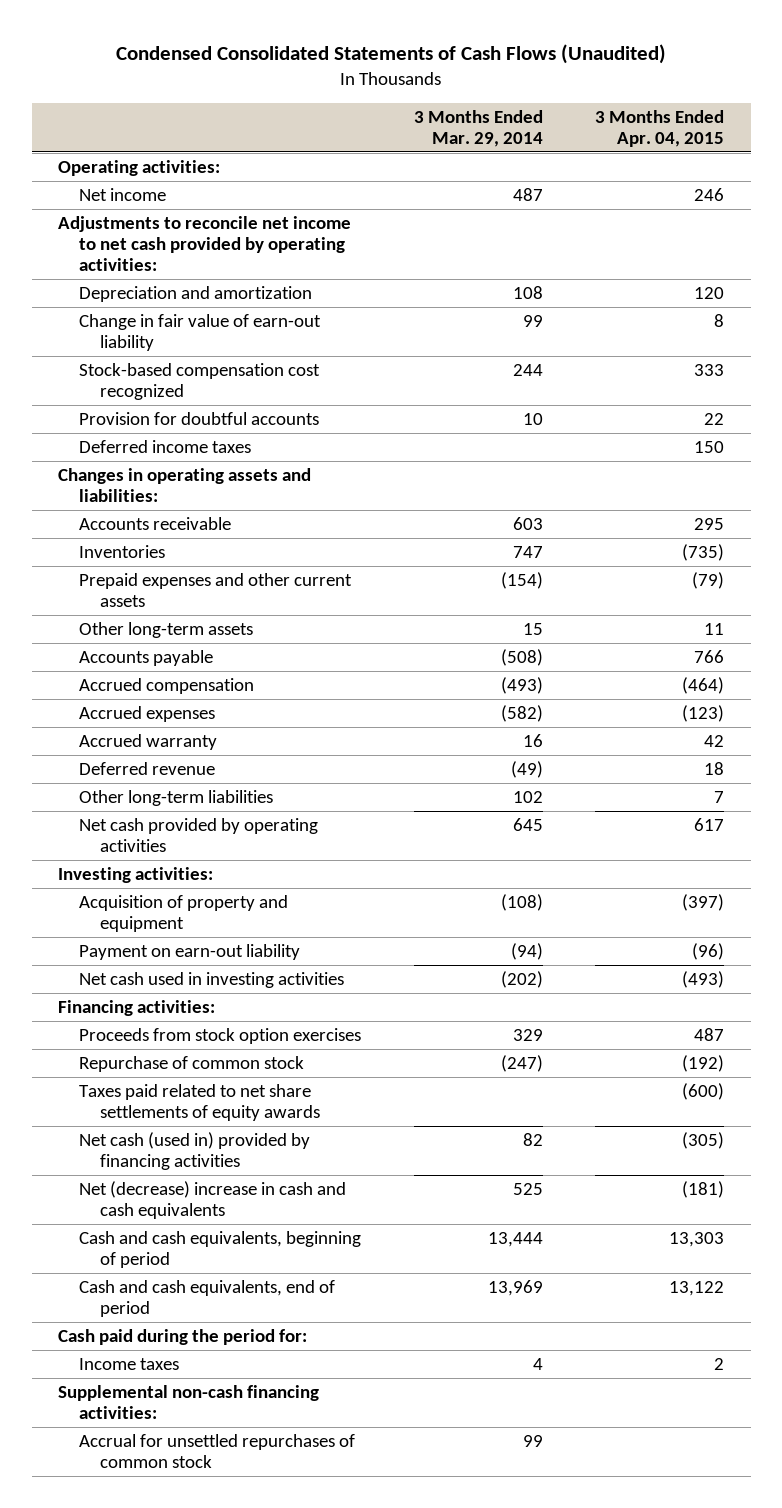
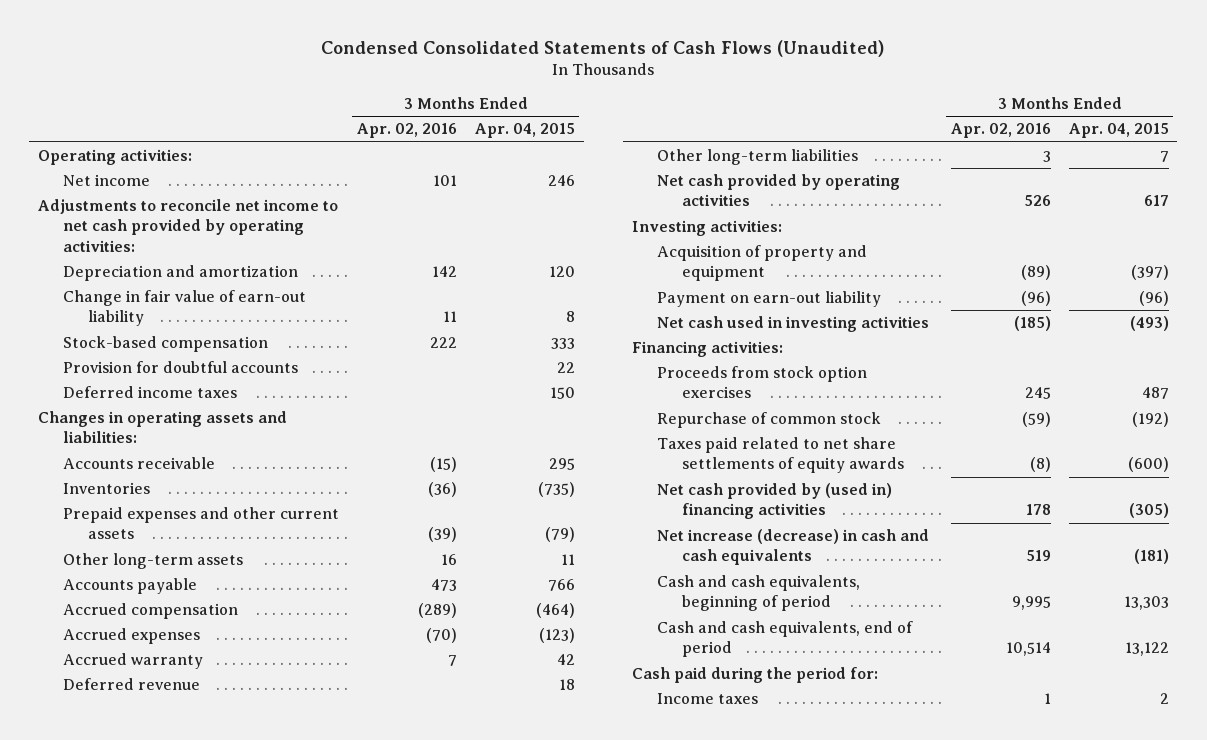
[413,109,543,148] 3 Months Ended Mar. 29, 2014 -> none
none -> [356,123,457,139] Apr. 02, 2016
[79,362,321,400] Stock-based compensation cost recognized -> [63,336,269,353] Stock-based compensation
[79,1131,311,1170] Net cash (used in) provided by financing activities -> [657,483,893,520] Net cash provided by (used in) financing activities
[79,1180,347,1219] Net (decrease) increase in cash and cash equivalents -> [657,529,930,566] Net increase (decrease) in cash and cash equivalents
[58,1384,320,1419] Supplemental non-cash financing activities: -> none
[79,1433,356,1468] Accrual for unsettled repurchases of common stock -> none

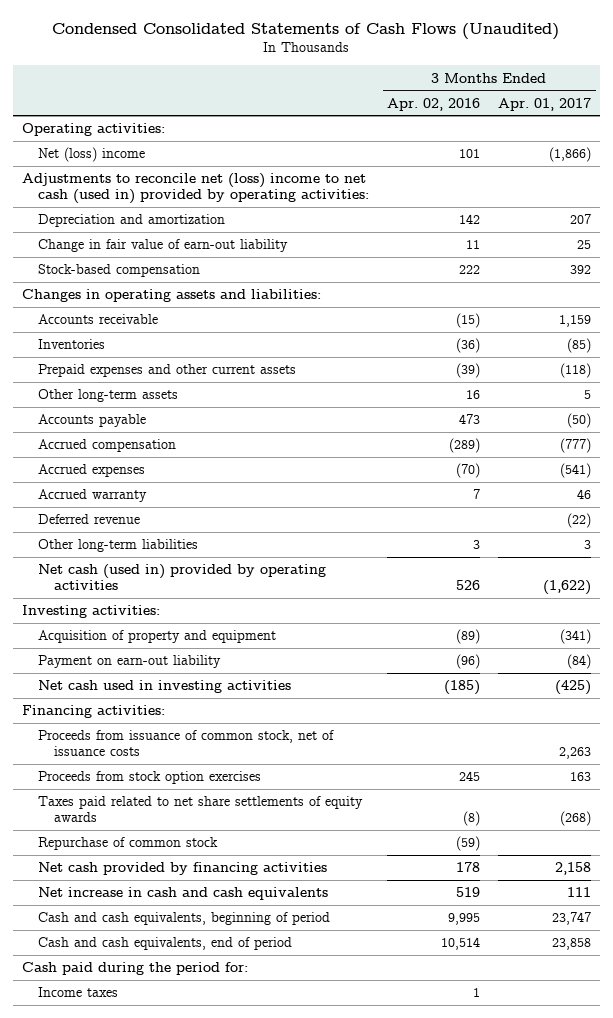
[474,123,575,139] Apr. 04, 2015 -> none
none -> [498,97,592,111] Apr. 01, 2017
[63,174,151,187] Net income -> [37,147,145,163] Net (loss) income
[37,199,338,252] Adjustments to reconcile net income to net cash provided by operating activities: -> [21,173,369,205] Adjustments to reconcile net (loss) income to net cash (used in) provided by operating activities:
[63,361,299,374] Provision for doubtful accounts -> none
[63,386,238,399] Deferred income taxes -> none
[657,174,901,207] Net cash provided by operating activities -> [37,564,326,591] Net cash (used in) provided by operating activities
none -> [37,730,334,757] Proceeds from issuance of common stock, net of issuance costs
[657,412,882,429] Repurchase of common stock -> [37,837,218,851] Repurchase of common stock
[657,483,893,520] Net cash provided by (used in) financing activities -> [37,862,327,876] Net cash provided by financing activities
[657,529,930,566] Net increase (decrease) in cash and cash equivalents -> [37,887,328,901] Net increase in cash and cash equivalents

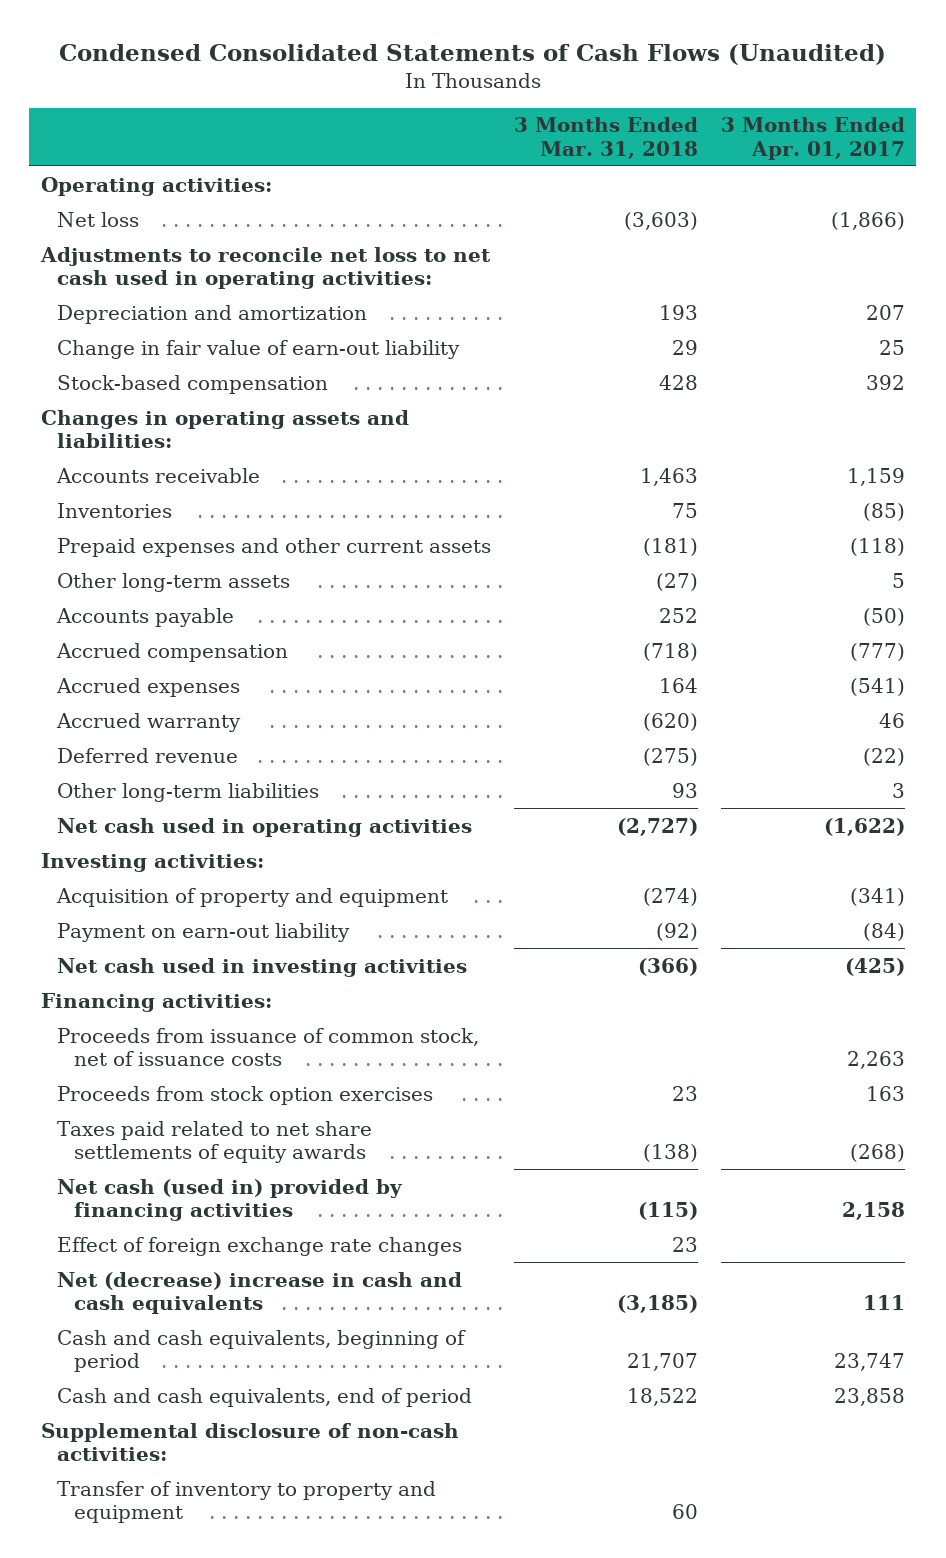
[387,97,481,111] Apr. 02, 2016 -> none
none -> [514,117,699,159] 3 Months Ended Mar. 31, 2018
[37,147,145,163] Net (loss) income -> [57,211,140,227] Net loss
[21,173,369,205] Adjustments to reconcile net (loss) income to net cash (used in) provided by operating activities: -> [39,246,491,289] Adjustments to reconcile net loss to net cash used in operating activities:
[37,564,326,591] Net cash (used in) provided by operating activities -> [57,817,473,837] Net cash used in operating activities
[37,837,218,851] Repurchase of common stock -> none
[37,862,327,876] Net cash provided by financing activities -> [57,1178,404,1221] Net cash (used in) provided by financing activities
none -> [57,1236,463,1256] Effect of foreign exchange rate changes
[37,887,328,901] Net increase in cash and cash equivalents -> [57,1271,463,1314] Net (decrease) increase in cash and cash equivalents
[21,962,248,976] Cash paid during the period for: -> none
[37,987,118,998] Income taxes -> none
none -> [40,1422,459,1461] Supplemental disclosure of non-cash activities:
none -> [57,1480,437,1523] Transfer of inventory to property and equipment

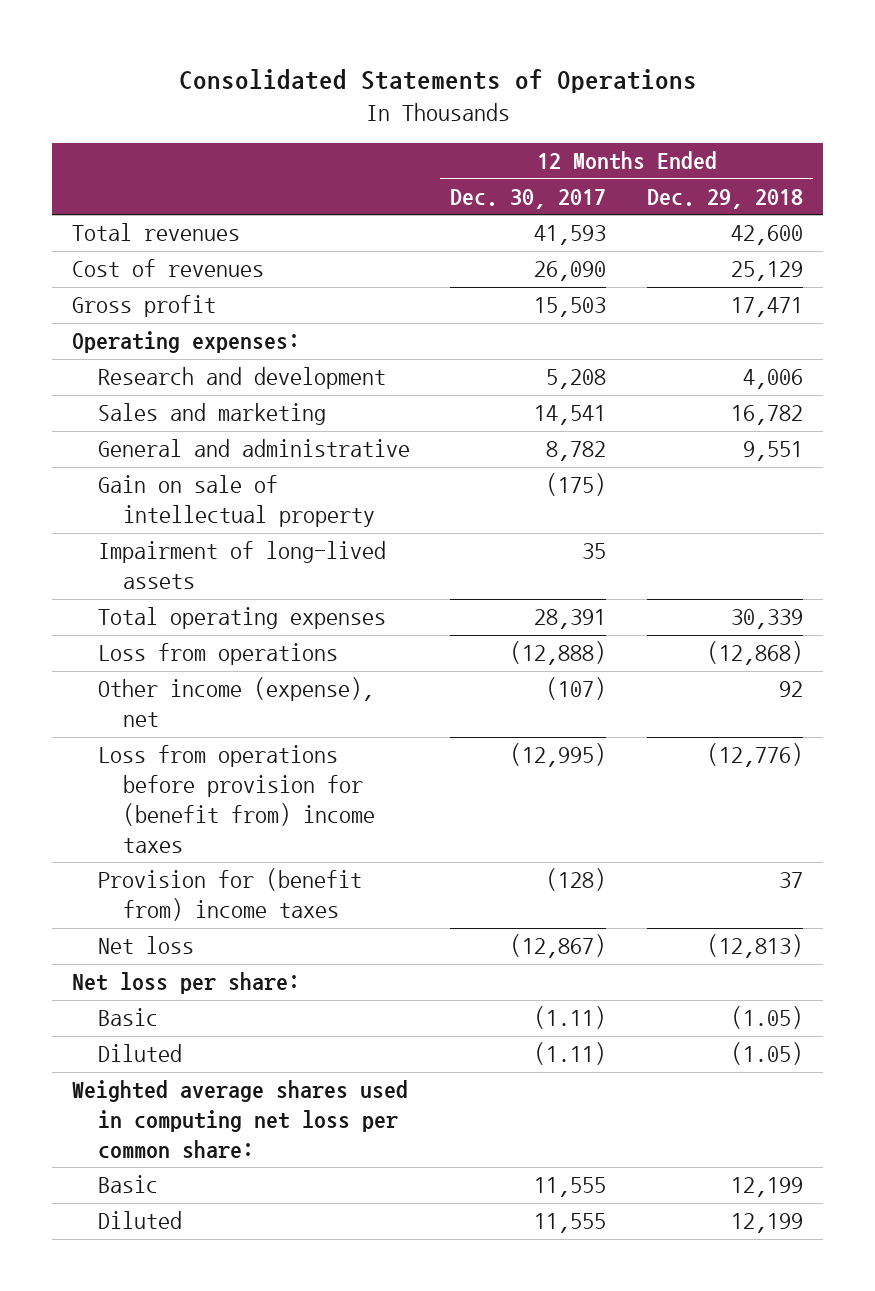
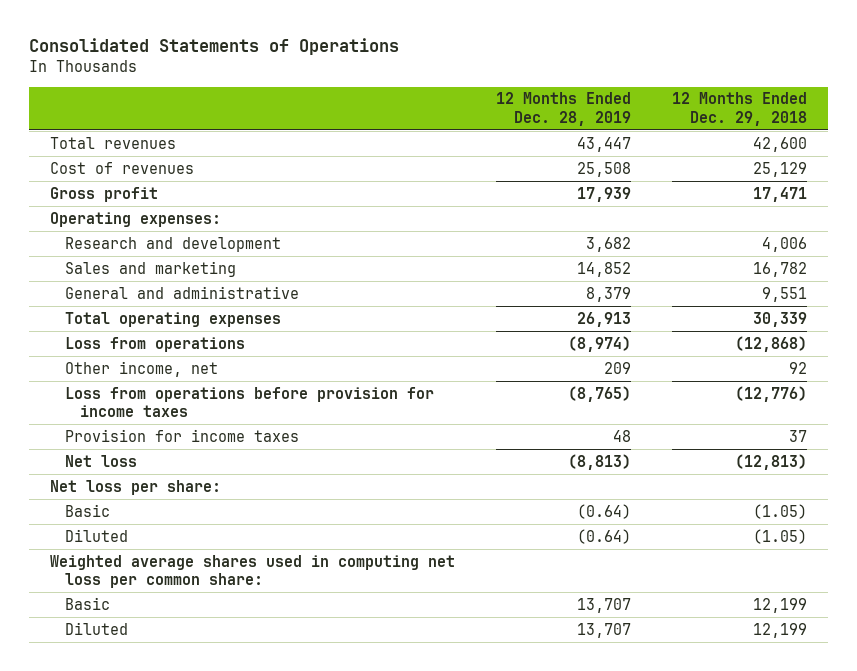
[450,189,607,210] Dec. 30, 2017 -> none
none -> [496,92,632,126] 12 Months Ended Dec. 28, 2019
[97,475,376,528] Gain on sale of intellectual property -> none
[97,541,386,590] Impairment of long-lived assets -> none
[97,677,374,728] Other income (expense), net -> [64,360,218,377] Other income, net
[97,745,376,853] Loss from operations before provision for (benefit from) income taxes -> [64,386,434,418] Loss from operations before provision for income taxes
[97,868,362,922] Provision for (benefit from) income taxes -> [64,428,299,442] Provision for income taxes

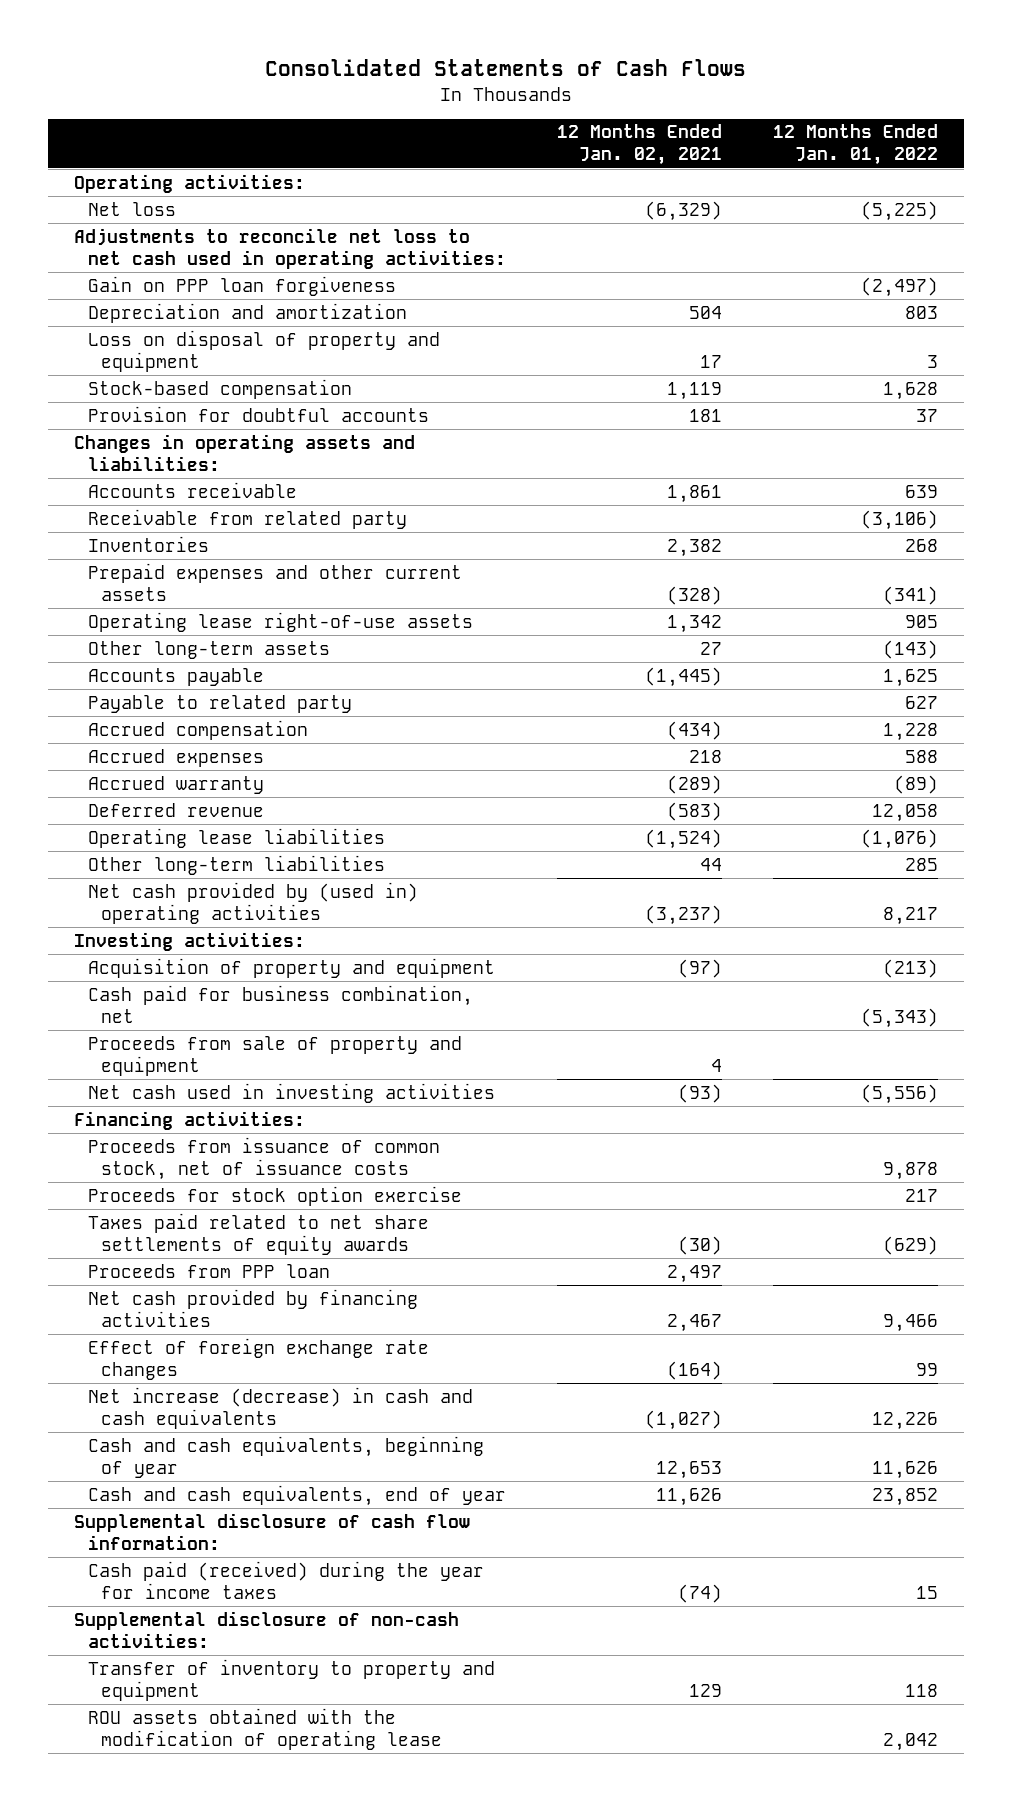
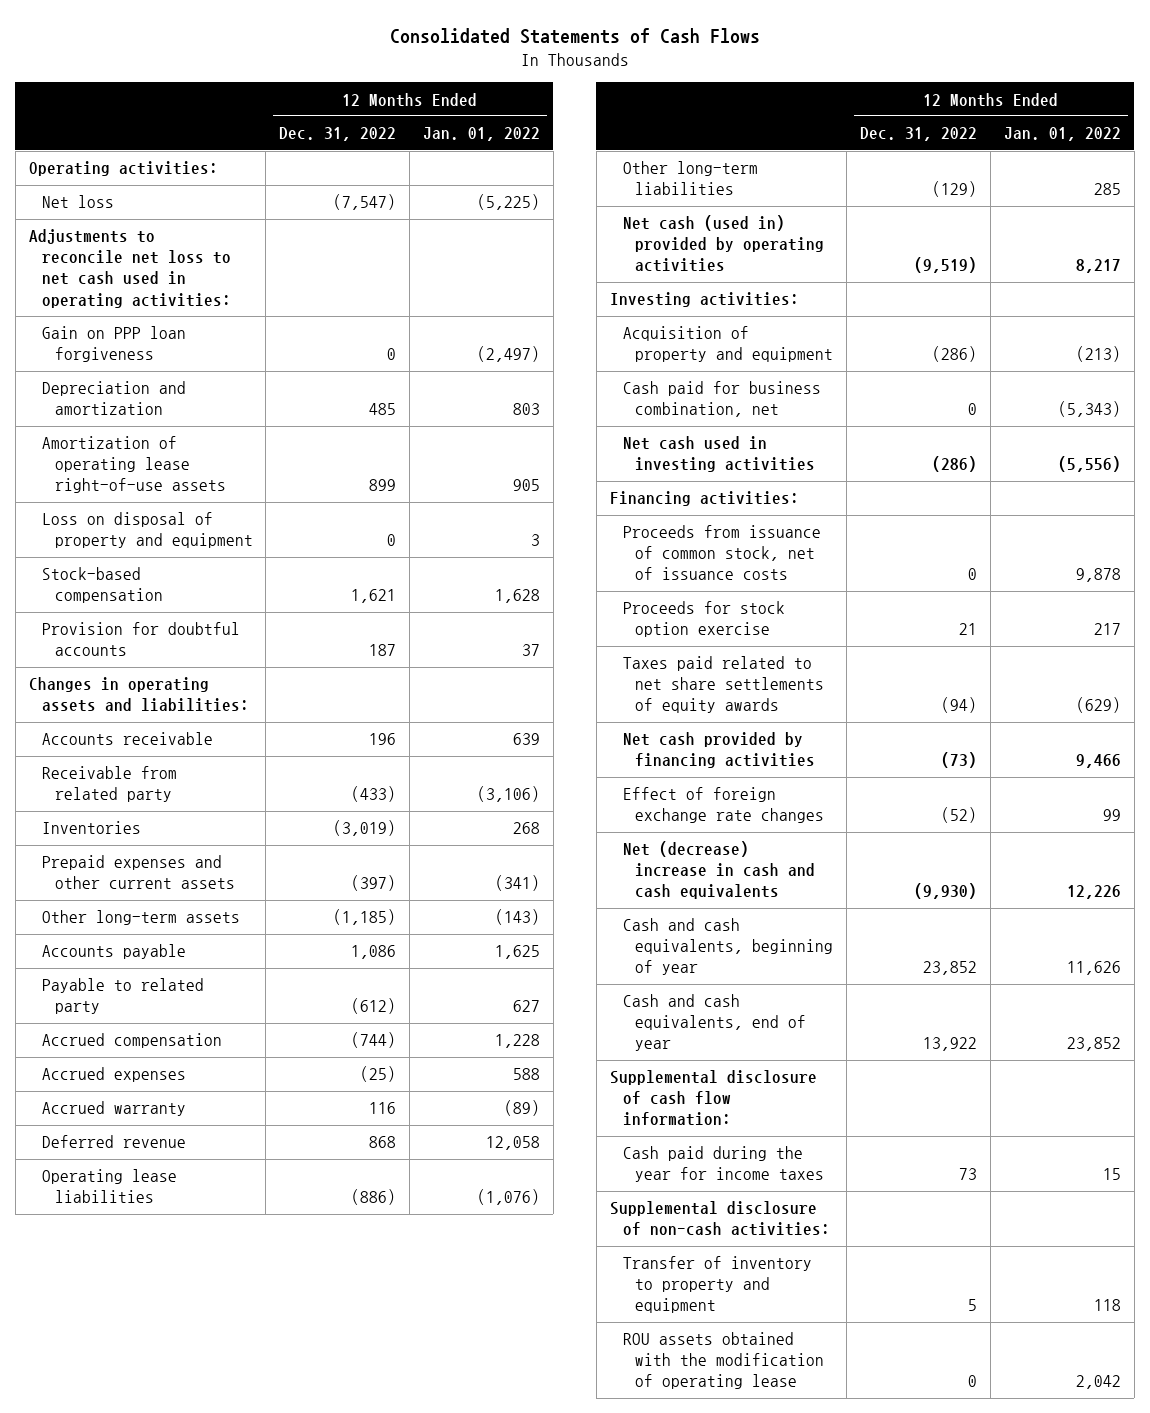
[556,124,722,166] 12 Months Ended Jan. 02, 2021 -> none
none -> [279,127,397,142] Dec. 31, 2022
none -> [41,436,226,494] Amortization of operating lease right-of-use assets
[87,611,473,632] Operating lease right-of-use assets -> none
[87,881,418,924] Net cash provided by (used in) operating activities -> [622,215,825,273] Net cash (used in) provided by operating activities
[87,1035,462,1076] Proceeds from sale of property and equipment -> none
[87,1263,330,1278] Proceeds from PPP loan -> none
[87,1386,473,1429] Net increase (decrease) in cash and cash equivalents -> [622,841,816,900] Net (decrease) increase in cash and cash equivalents
[87,1560,484,1599] Cash paid (received) during the year for income taxes -> [622,1146,825,1183] Cash paid during the year for income taxes

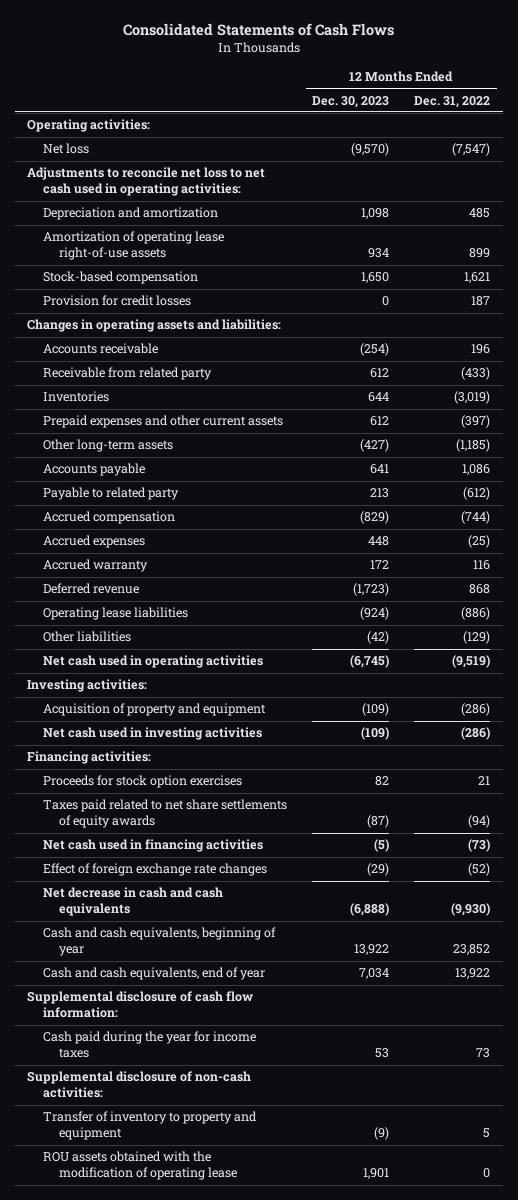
[423,127,541,142] Jan. 01, 2022 -> none
none -> [312,95,390,108] Dec. 30, 2023
[41,326,186,363] Gain on PPP loan forgiveness -> none
[41,512,253,549] Loss on disposal of property and equipment -> none
[41,622,240,657] Provision for doubtful accounts -> [43,295,192,307] Provision for credit losses
[622,161,758,196] Other long-term liabilities -> [43,631,132,643] Other liabilities
[622,215,825,273] Net cash (used in) provided by operating activities -> [43,655,264,669] Net cash used in operating activities
[622,381,821,418] Cash paid for business combination, net -> none
[622,525,821,581] Proceeds from issuance of common stock, net of issuance costs -> none
[622,601,785,638] Proceeds for stock option exercise -> [43,775,243,789] Proceeds for stock option exercises
[622,732,816,769] Net cash provided by financing activities -> [43,839,264,853] Net cash used in financing activities
[622,841,816,900] Net (decrease) increase in cash and cash equivalents -> [43,887,224,917] Net decrease in cash and cash equivalents

